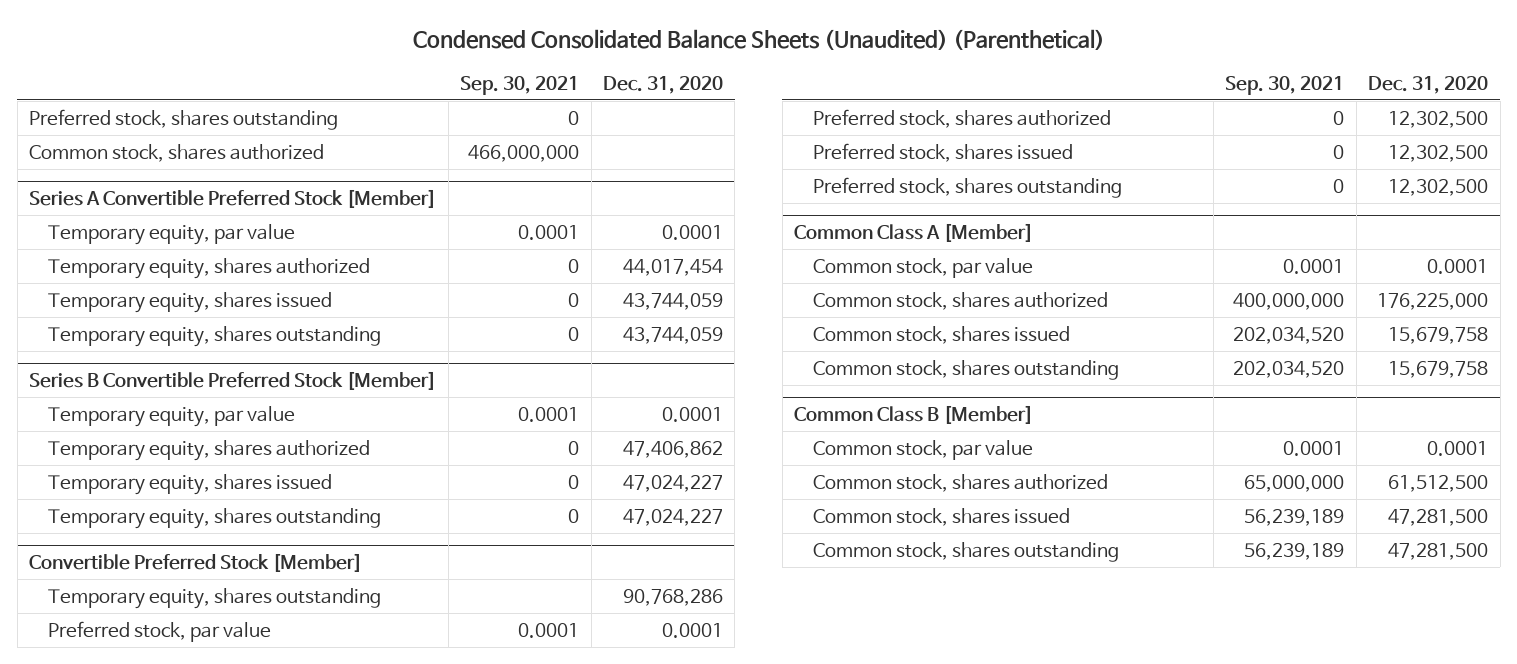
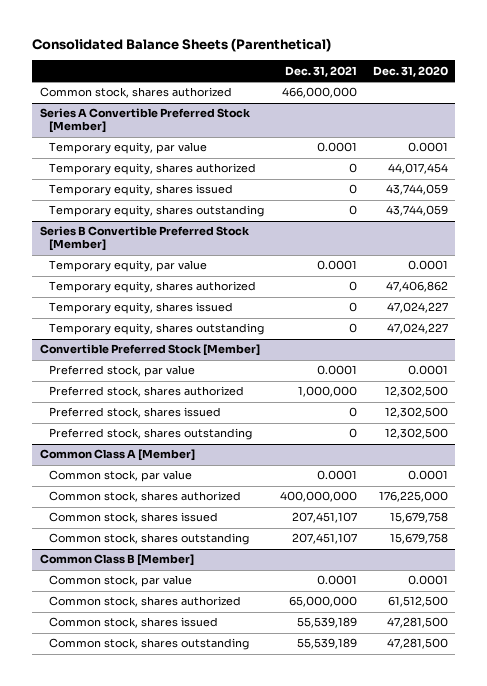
[412,28,1105,50] Condensed Consolidated Balance Sheets (Unaudited) (Parenthetical) -> [31,38,331,53] Consolidated Balance Sheets (Parenthetical)
[460,75,580,95] Sep. 30, 2021 -> none
none -> [284,65,357,77] Dec. 31, 2021
[29,108,339,130] Preferred stock, shares outstanding -> none
[47,587,381,609] Temporary equity, shares outstanding -> none

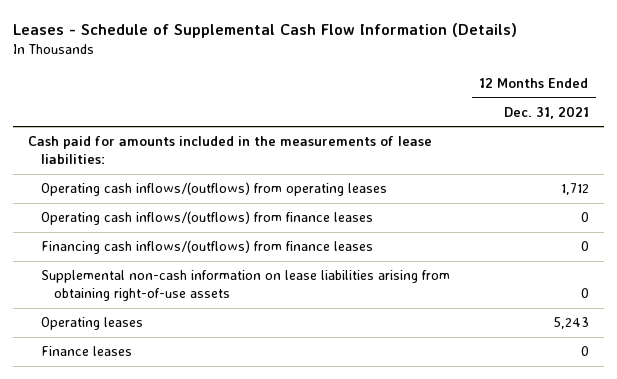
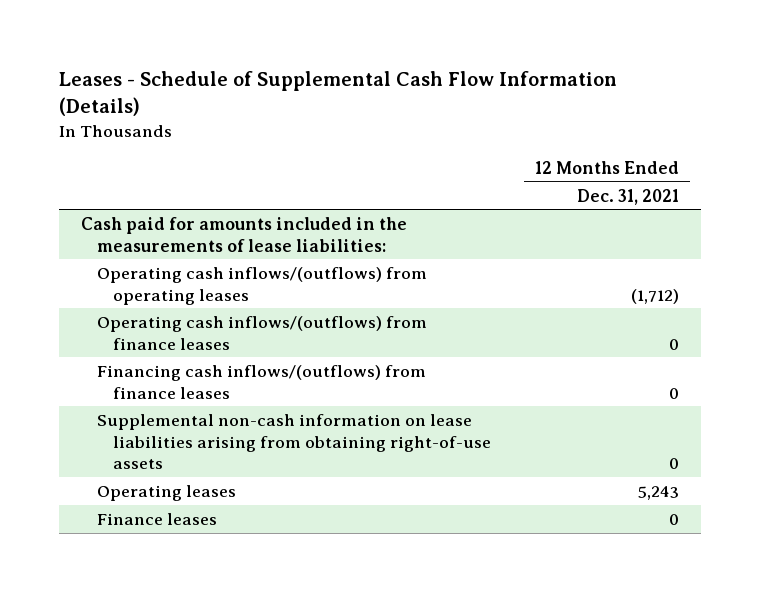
[560,183,589,196] 1,712 -> [630,288,679,304] (1,712)

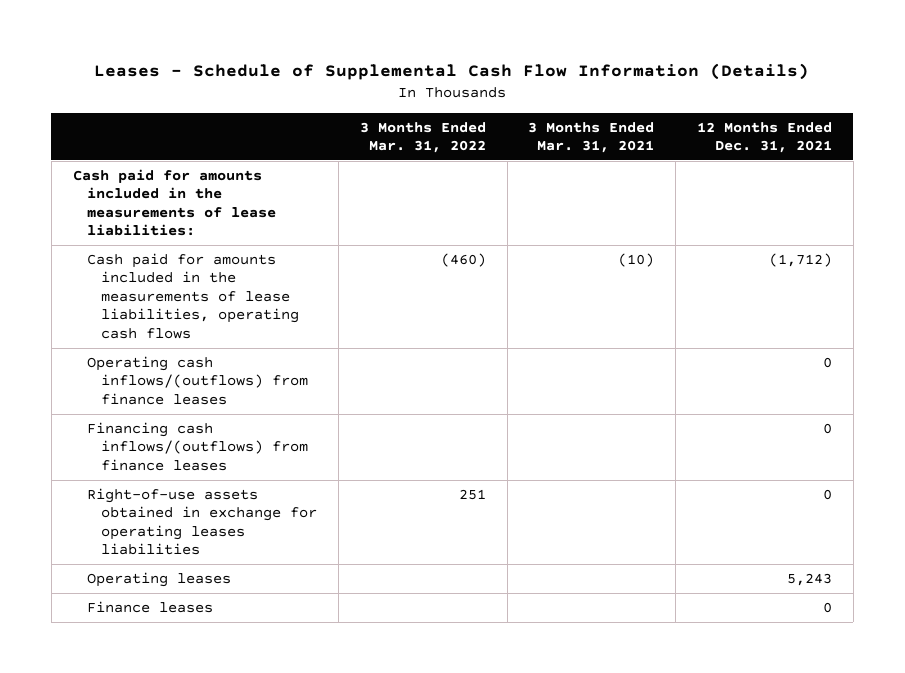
none -> [359,121,486,154] 3 Months Ended Mar. 31, 2022
none -> [528,121,655,154] 3 Months Ended Mar. 31, 2021
[97,266,428,305] Operating cash inflows/(outflows) from operating leases -> [86,252,300,339] Cash paid for amounts included in the measurements of lease liabilities, operating cash flows
[97,413,492,470] Supplemental non-cash information on lease liabilities arising from obtaining right-of-use assets -> [86,487,318,556] Right-of-use assets obtained in exchange for operating leases liabilities

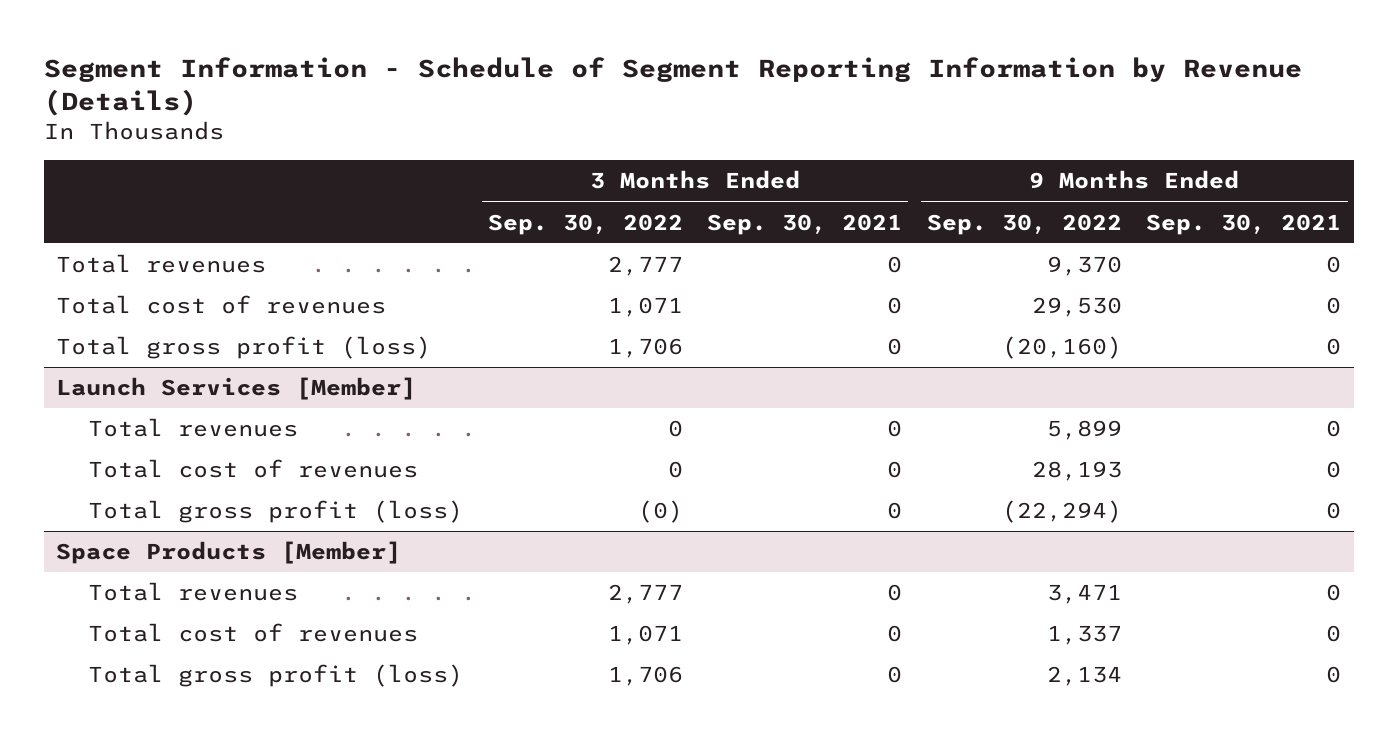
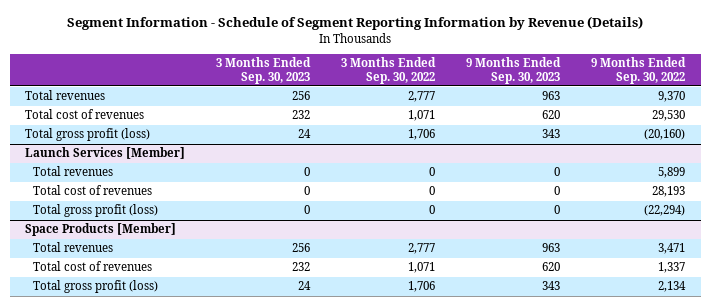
[707,213,903,235] Sep. 30, 2021 -> none
[1146,213,1342,235] Sep. 30, 2021 -> none
none -> [216,57,312,84] 3 Months Ended Sep. 30, 2023
none -> [466,57,562,84] 9 Months Ended Sep. 30, 2023
[637,500,683,524] (0) -> [429,205,436,215] 0

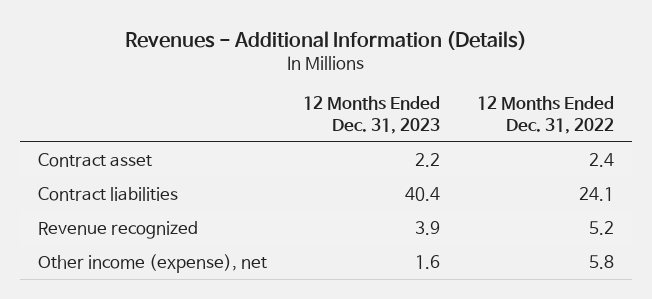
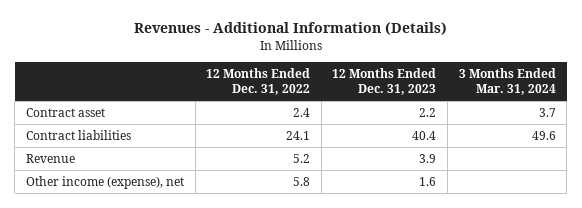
none -> [458,67,556,95] 3 Months Ended Mar. 31, 2024
[38,221,199,240] Revenue recognized -> [25,153,75,163] Revenue

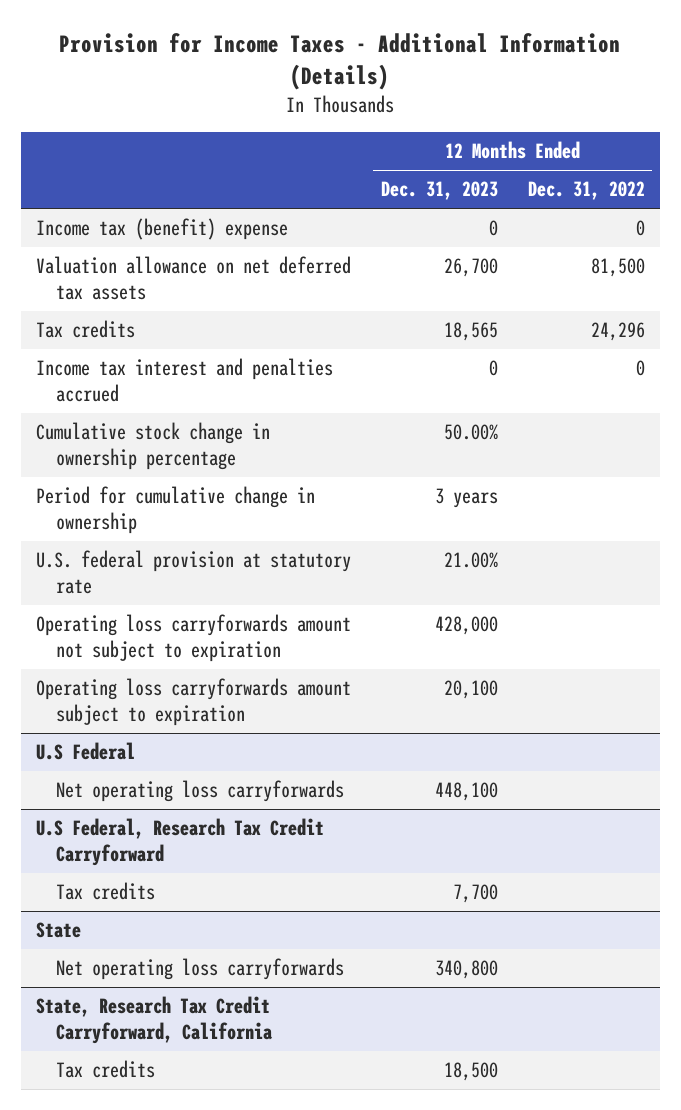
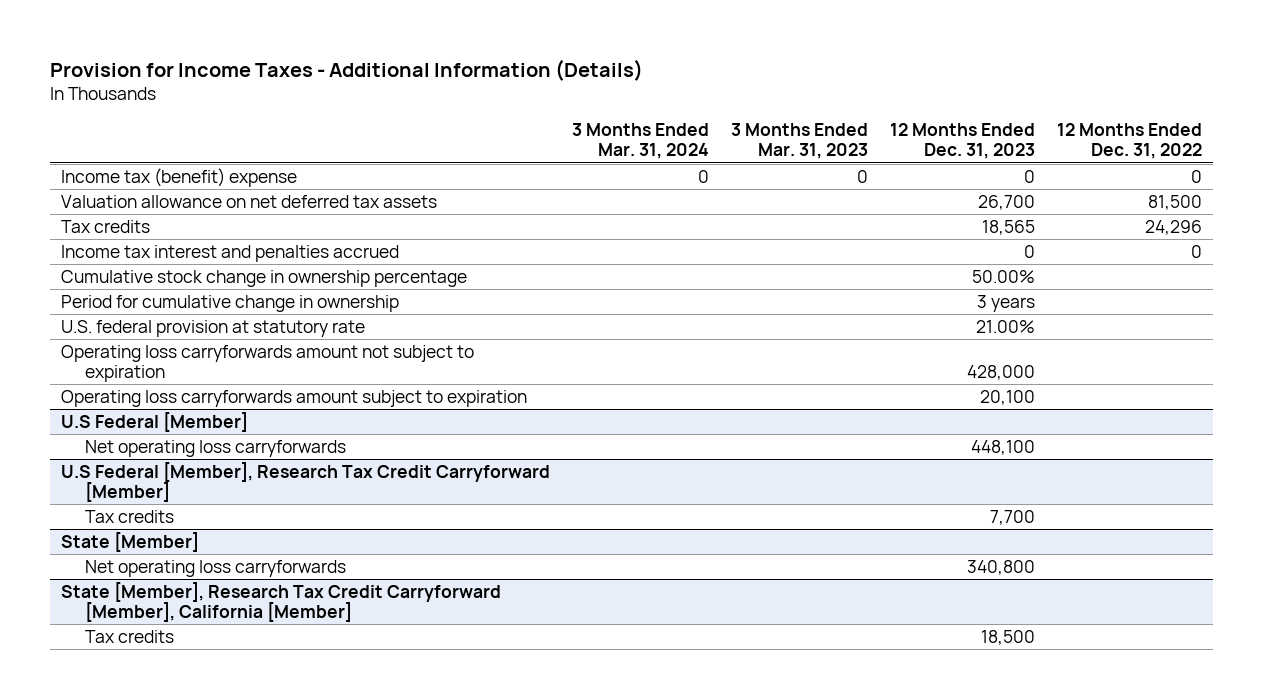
none -> [571,123,709,160] 3 Months Ended Mar. 31, 2024
none -> [730,123,868,160] 3 Months Ended Mar. 31, 2023
[35,742,135,761] U.S Federal -> [60,411,248,432] U.S Federal [Member]
[35,818,324,866] U.S Federal, Research Tax Credit Carryforward -> [60,461,550,502] U.S Federal [Member], Research Tax Credit Carryforward [Member]
[35,922,81,939] State -> [60,531,199,552] State [Member]
[35,996,274,1044] State, Research Tax Credit Carryforward, California -> [60,581,501,622] State [Member], Research Tax Credit Carryforward [Member], California [Member]

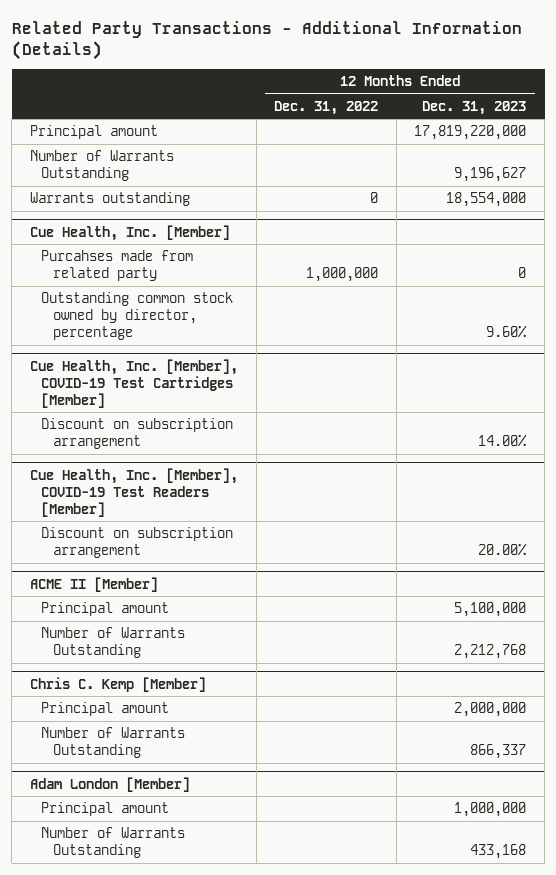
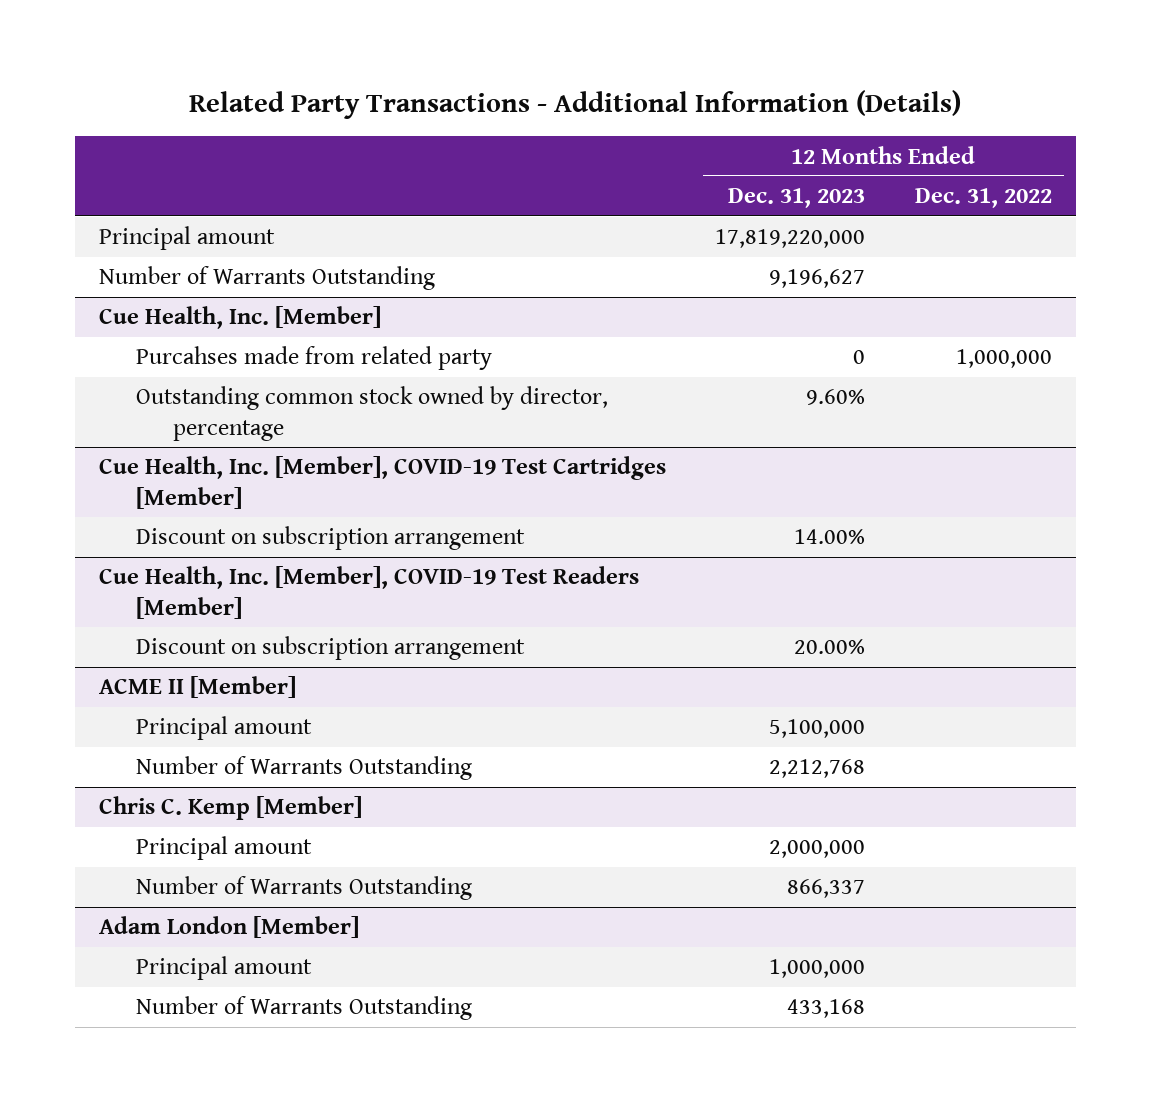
[29,192,190,207] Warrants outstanding -> none

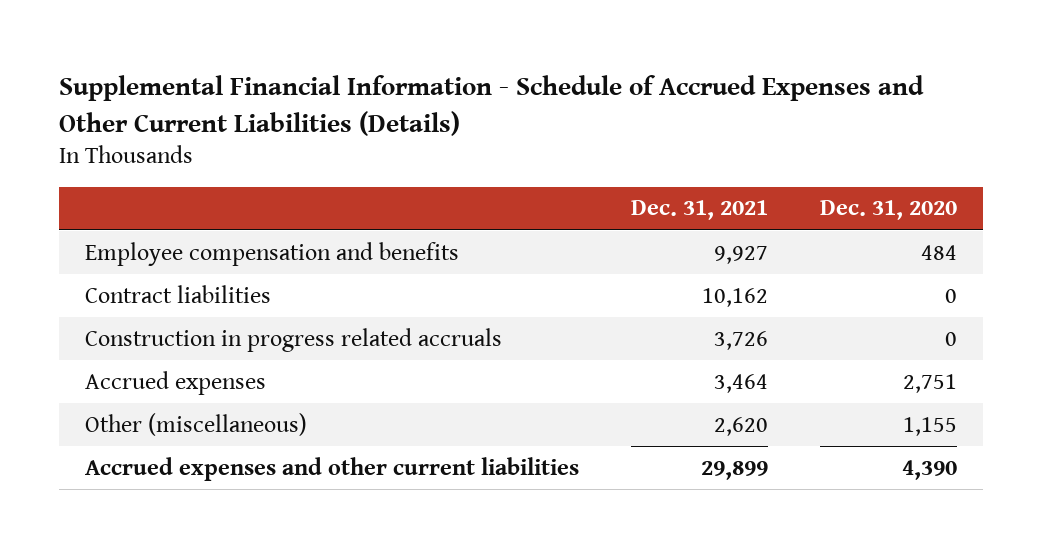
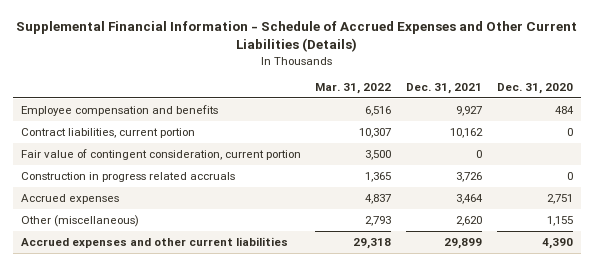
none -> [315,83,392,95] Mar. 31, 2022
[85,284,272,303] Contract liabilities -> [20,127,195,138] Contract liabilities, current portion
none -> [20,148,301,160] Fair value of contingent consideration, current portion

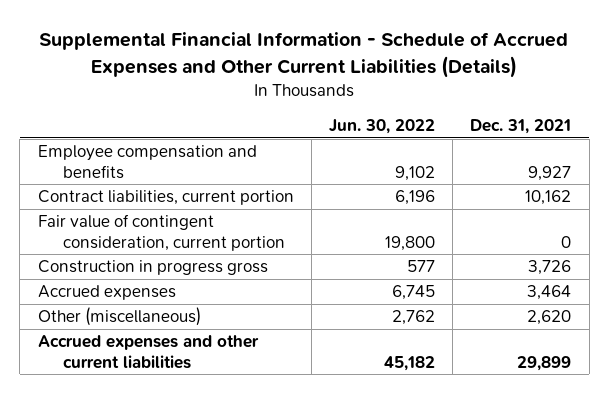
[315,83,392,95] Mar. 31, 2022 -> none
[497,83,574,95] Dec. 31, 2020 -> none
none -> [328,119,435,135] Jun. 30, 2022
[20,171,235,182] Construction in progress related accruals -> [37,260,268,276] Construction in progress gross

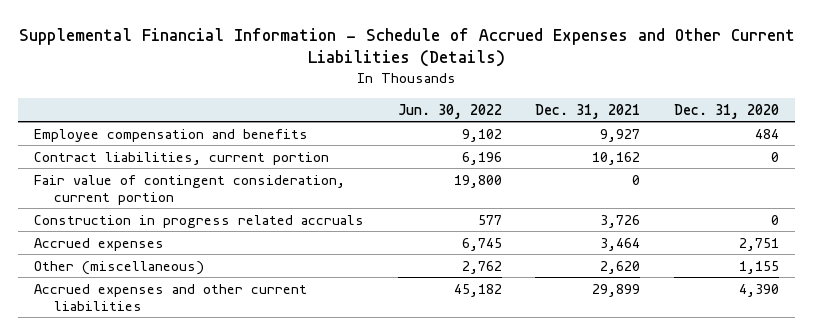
none -> [673,103,779,119] Dec. 31, 2020
[37,260,268,276] Construction in progress gross -> [34,214,365,228] Construction in progress related accruals

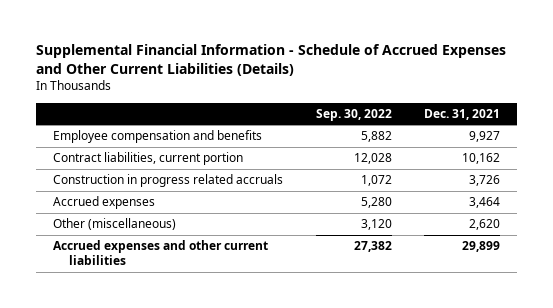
[397,103,502,119] Jun. 30, 2022 -> none
[673,103,779,119] Dec. 31, 2020 -> none
none -> [315,108,392,121] Sep. 30, 2022
[34,174,346,205] Fair value of contingent consideration, current portion -> none

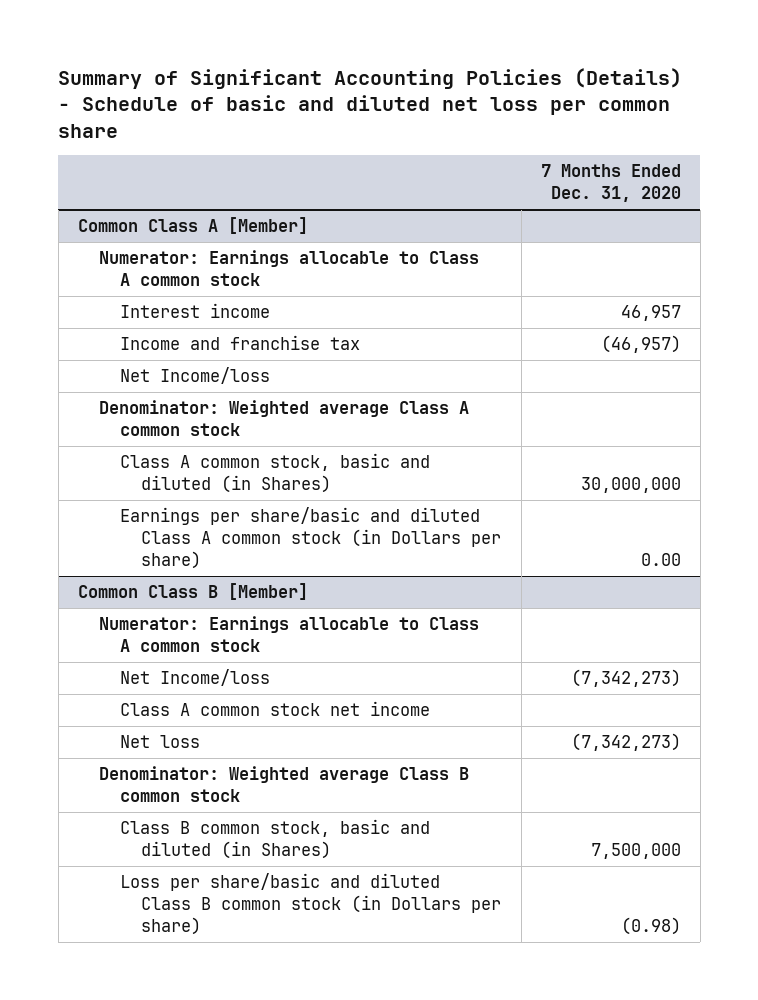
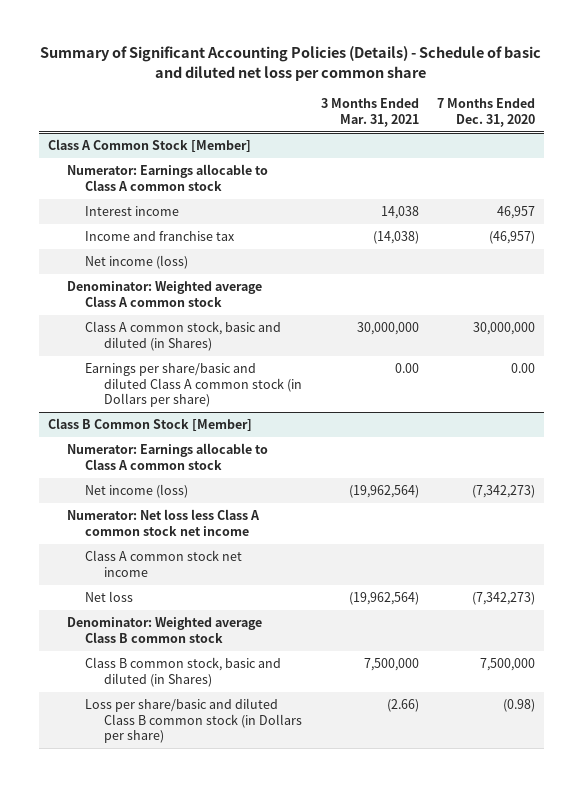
none -> [320,98,419,127] 3 Months Ended Mar. 31, 2021
[77,217,308,235] Common Class A [Member] -> [47,139,251,153] Class A Common Stock [Member]
[120,367,271,385] Net Income/loss -> [85,255,189,270] Net income (loss)
[77,583,308,601] Common Class B [Member] -> [47,418,252,432] Class B Common Stock [Member]
[120,669,271,687] Net Income/loss -> [85,484,189,499] Net income (loss)
none -> [66,509,260,536] Numerator: Net loss less Class A common stock net income

